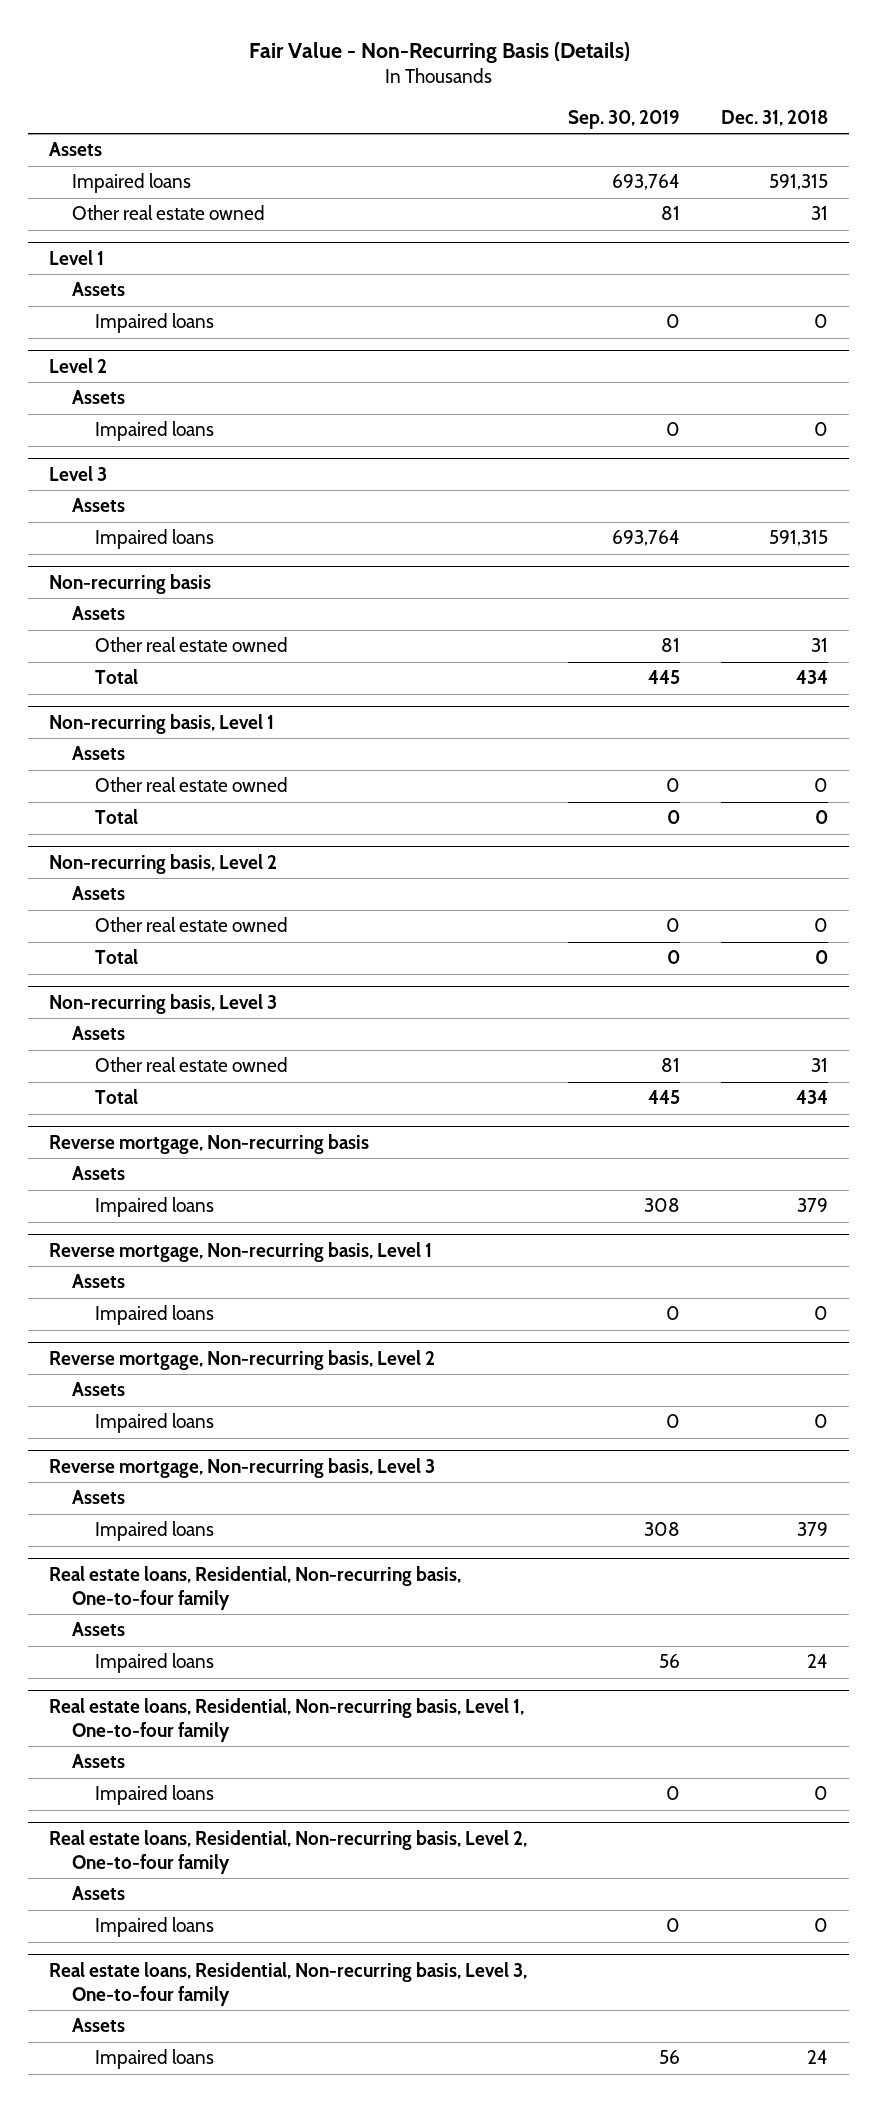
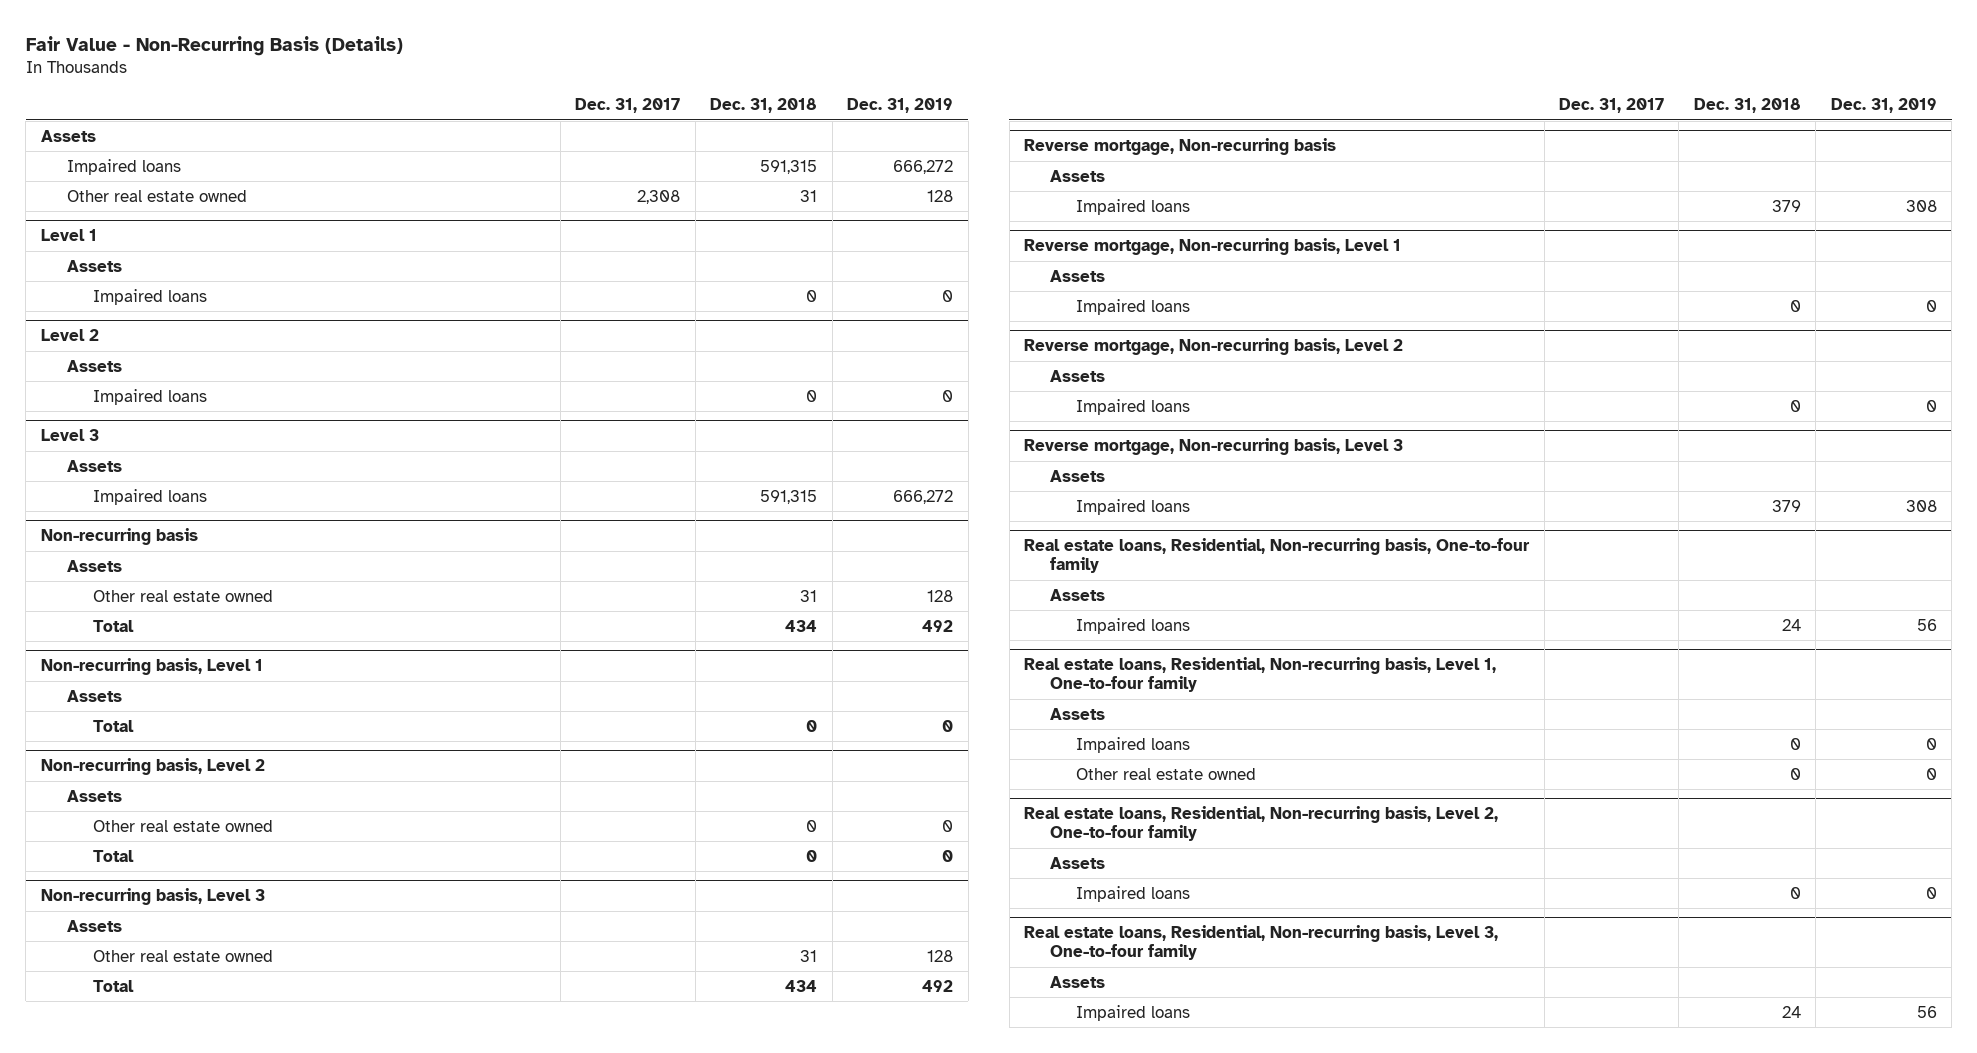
[568,110,681,130] Sep. 30, 2019 -> none
none -> [575,98,681,114] Dec. 31, 2017
none -> [847,98,954,114] Dec. 31, 2019
[95,777,289,793] Other real estate owned -> none
none -> [1076,767,1257,780] Other real estate owned

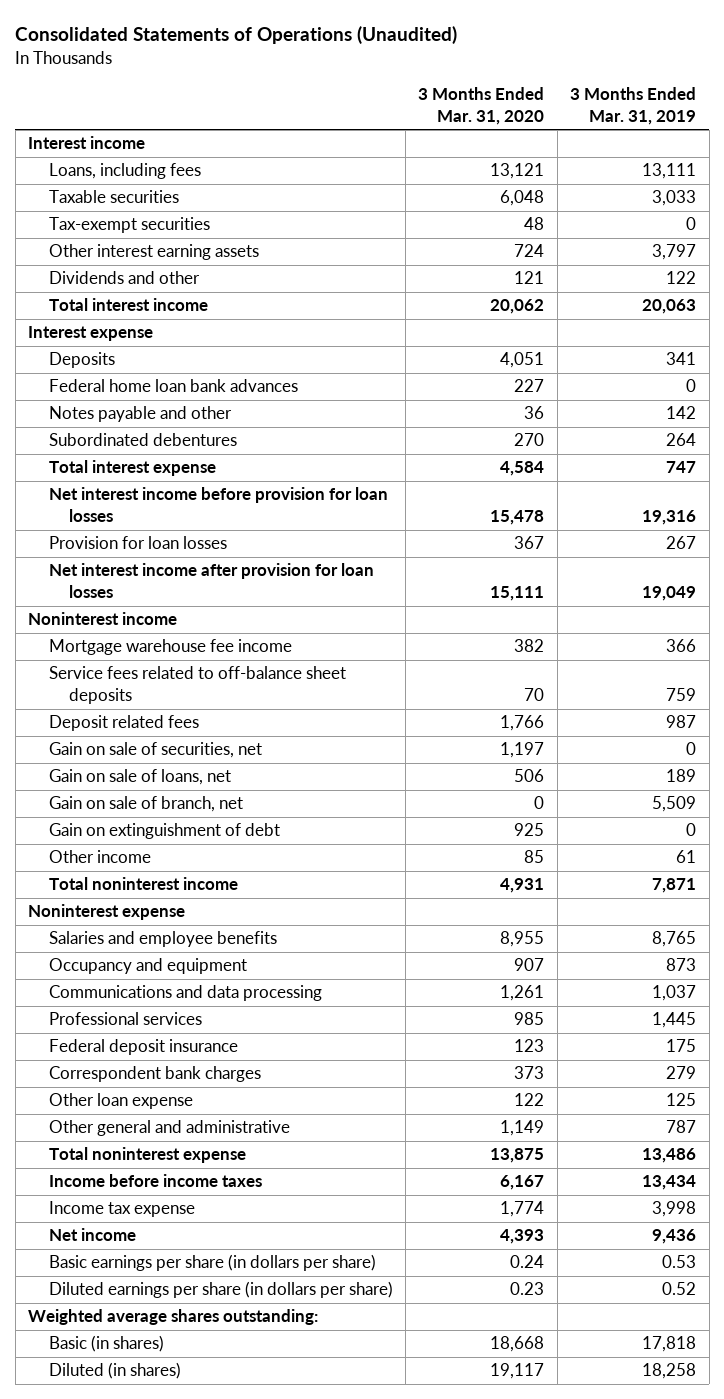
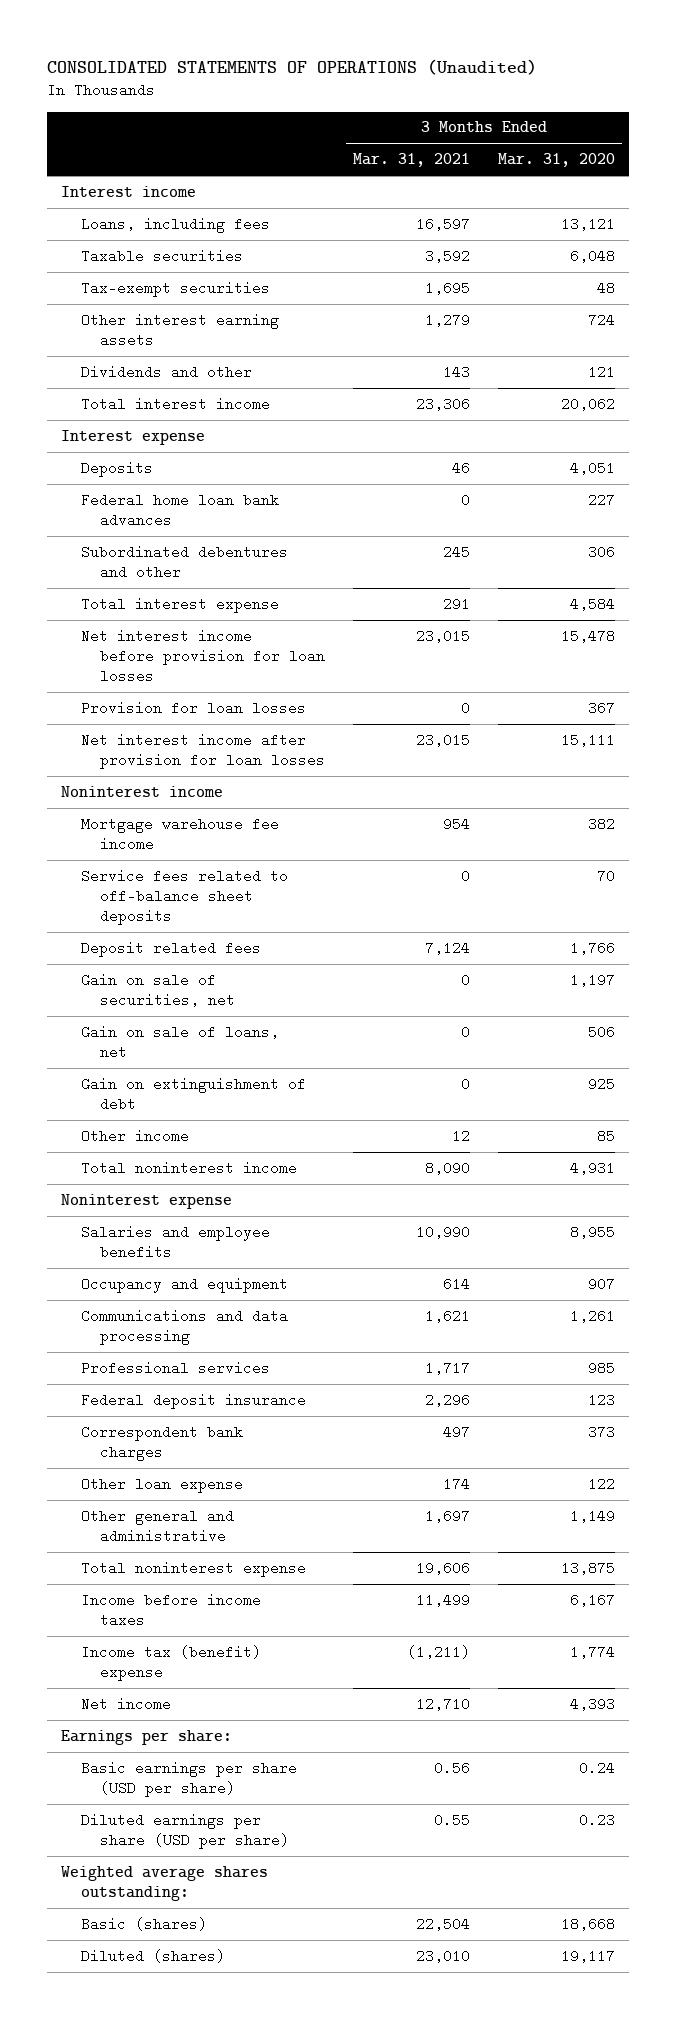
[15,26,458,45] Consolidated Statements of Operations (Unaudited) -> [47,58,538,75] CONSOLIDATED STATEMENTS OF OPERATIONS (Unaudited)
[570,86,697,125] 3 Months Ended Mar. 31, 2019 -> none
none -> [352,153,470,168] Mar. 31, 2021
[48,406,232,423] Notes payable and other -> none
[48,433,237,447] Subordinated debentures -> [80,544,288,579] Subordinated debentures and other
[514,433,545,447] 270 -> [587,544,615,559] 306
[48,796,243,813] Gain on sale of branch, net -> none
[48,1201,195,1218] Income tax expense -> [80,1644,261,1681] Income tax (benefit) expense
none -> [61,1729,233,1745] Earnings per share:
[48,1254,376,1272] Basic earnings per share (in dollars per share) -> [80,1760,297,1797] Basic earnings per share (USD per share)
[48,1281,393,1299] Diluted earnings per share (in dollars per share) -> [80,1812,289,1849] Diluted earnings per share (USD per share)
[48,1335,164,1353] Basic (in shares) -> [80,1916,207,1931] Basic (shares)
[48,1362,181,1380] Diluted (in shares) -> [80,1948,225,1963] Diluted (shares)

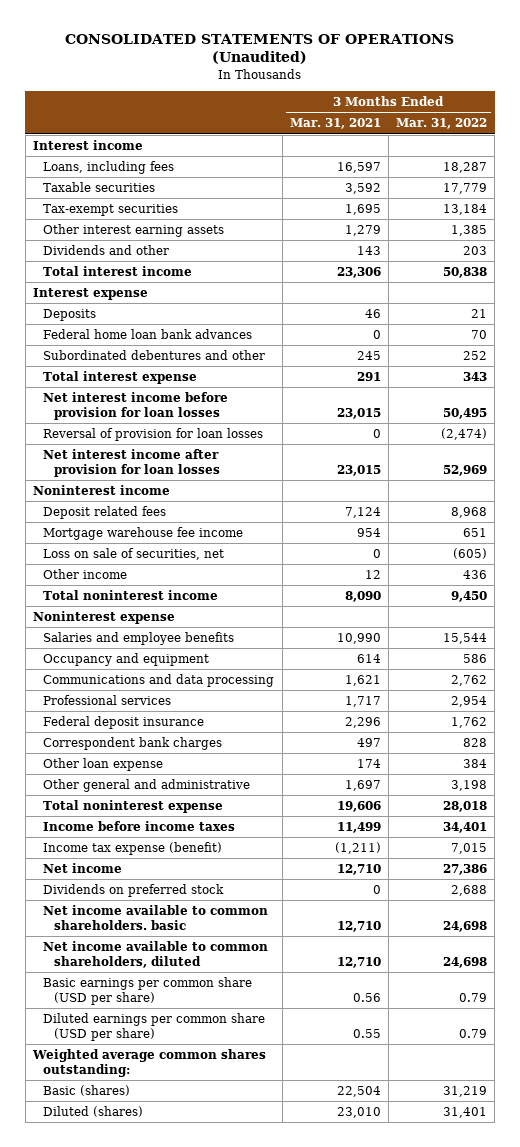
[497,153,615,168] Mar. 31, 2020 -> none
none -> [395,118,487,130] Mar. 31, 2022
[80,700,306,715] Provision for loan losses -> [43,428,264,442] Reversal of provision for loan losses
[80,868,288,926] Service fees related to off-balance sheet deposits -> none
[80,1024,279,1059] Gain on sale of loans, net -> none
[80,1076,306,1111] Gain on extinguishment of debt -> none
[80,816,279,851] Mortgage warehouse fee income -> [43,527,244,541] Mortgage warehouse fee income
[80,972,235,1007] Gain on sale of securities, net -> [43,548,225,561] Loss on sale of securities, net
[80,1644,261,1681] Income tax (benefit) expense -> [43,842,223,856] Income tax expense (benefit)
[61,1729,233,1745] Earnings per share: -> none
none -> [43,884,225,898] Dividends on preferred stock
none -> [43,905,269,930] Net income available to common shareholders. basic
none -> [43,941,269,968] Net income available to common shareholders, diluted
[80,1760,297,1797] Basic earnings per share (USD per share) -> [43,977,253,1005] Basic earnings per common share (USD per share)
[80,1812,289,1849] Diluted earnings per share (USD per share) -> [43,1013,266,1041] Diluted earnings per common share (USD per share)
[61,1865,269,1901] Weighted average shares outstanding: -> [31,1049,266,1077] Weighted average common shares outstanding:

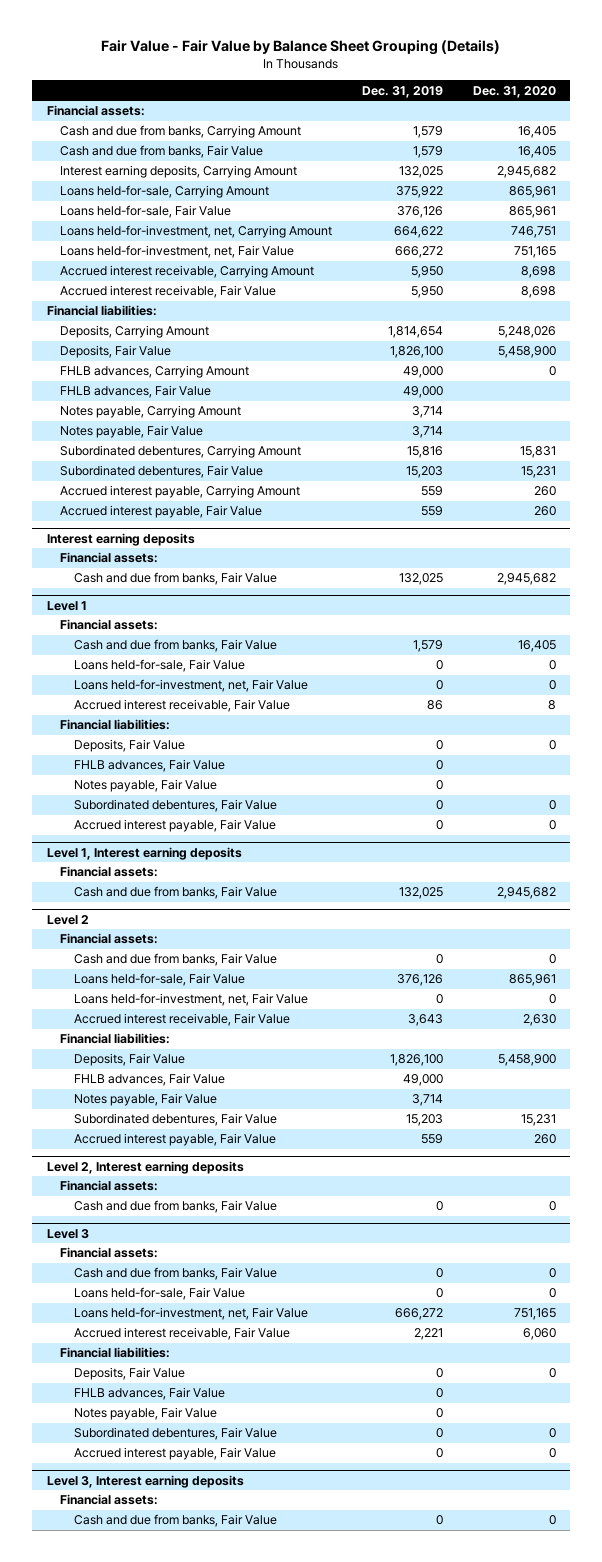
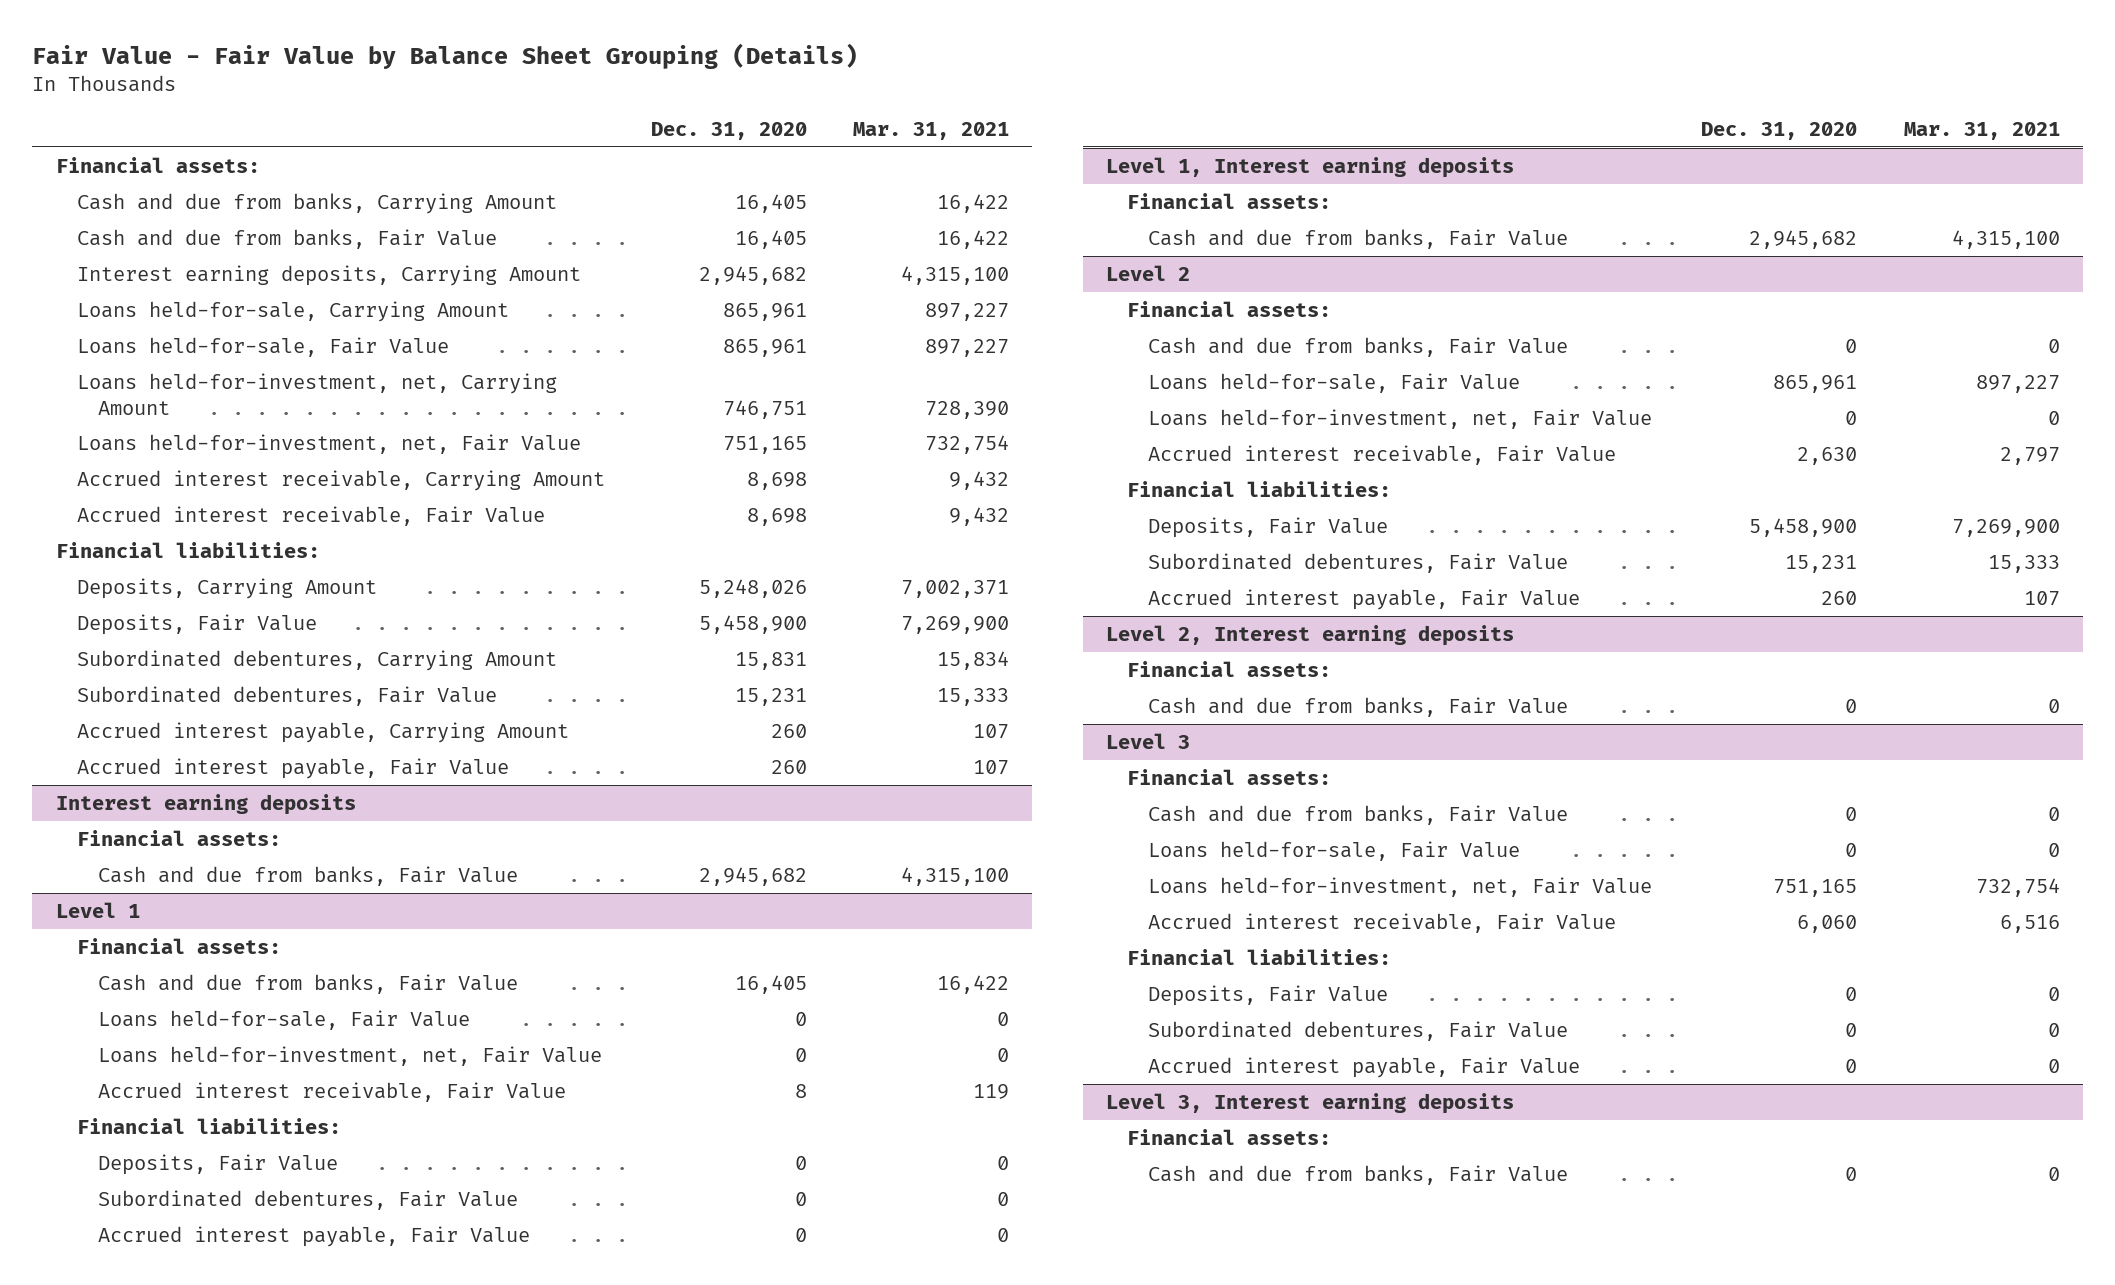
[361,85,443,98] Dec. 31, 2019 -> none
none -> [853,122,1010,141] Mar. 31, 2021
[60,365,250,379] FHLB advances, Carrying Amount -> none
[60,385,212,399] FHLB advances, Fair Value -> none
[60,405,242,419] Notes payable, Carrying Amount -> none
[60,425,204,439] Notes payable, Fair Value -> none
[73,759,225,773] FHLB advances, Fair Value -> none
[73,779,217,793] Notes payable, Fair Value -> none
[73,1073,225,1087] FHLB advances, Fair Value -> none
[73,1093,217,1107] Notes payable, Fair Value -> none
[73,1387,225,1401] FHLB advances, Fair Value -> none
[73,1407,217,1421] Notes payable, Fair Value -> none

